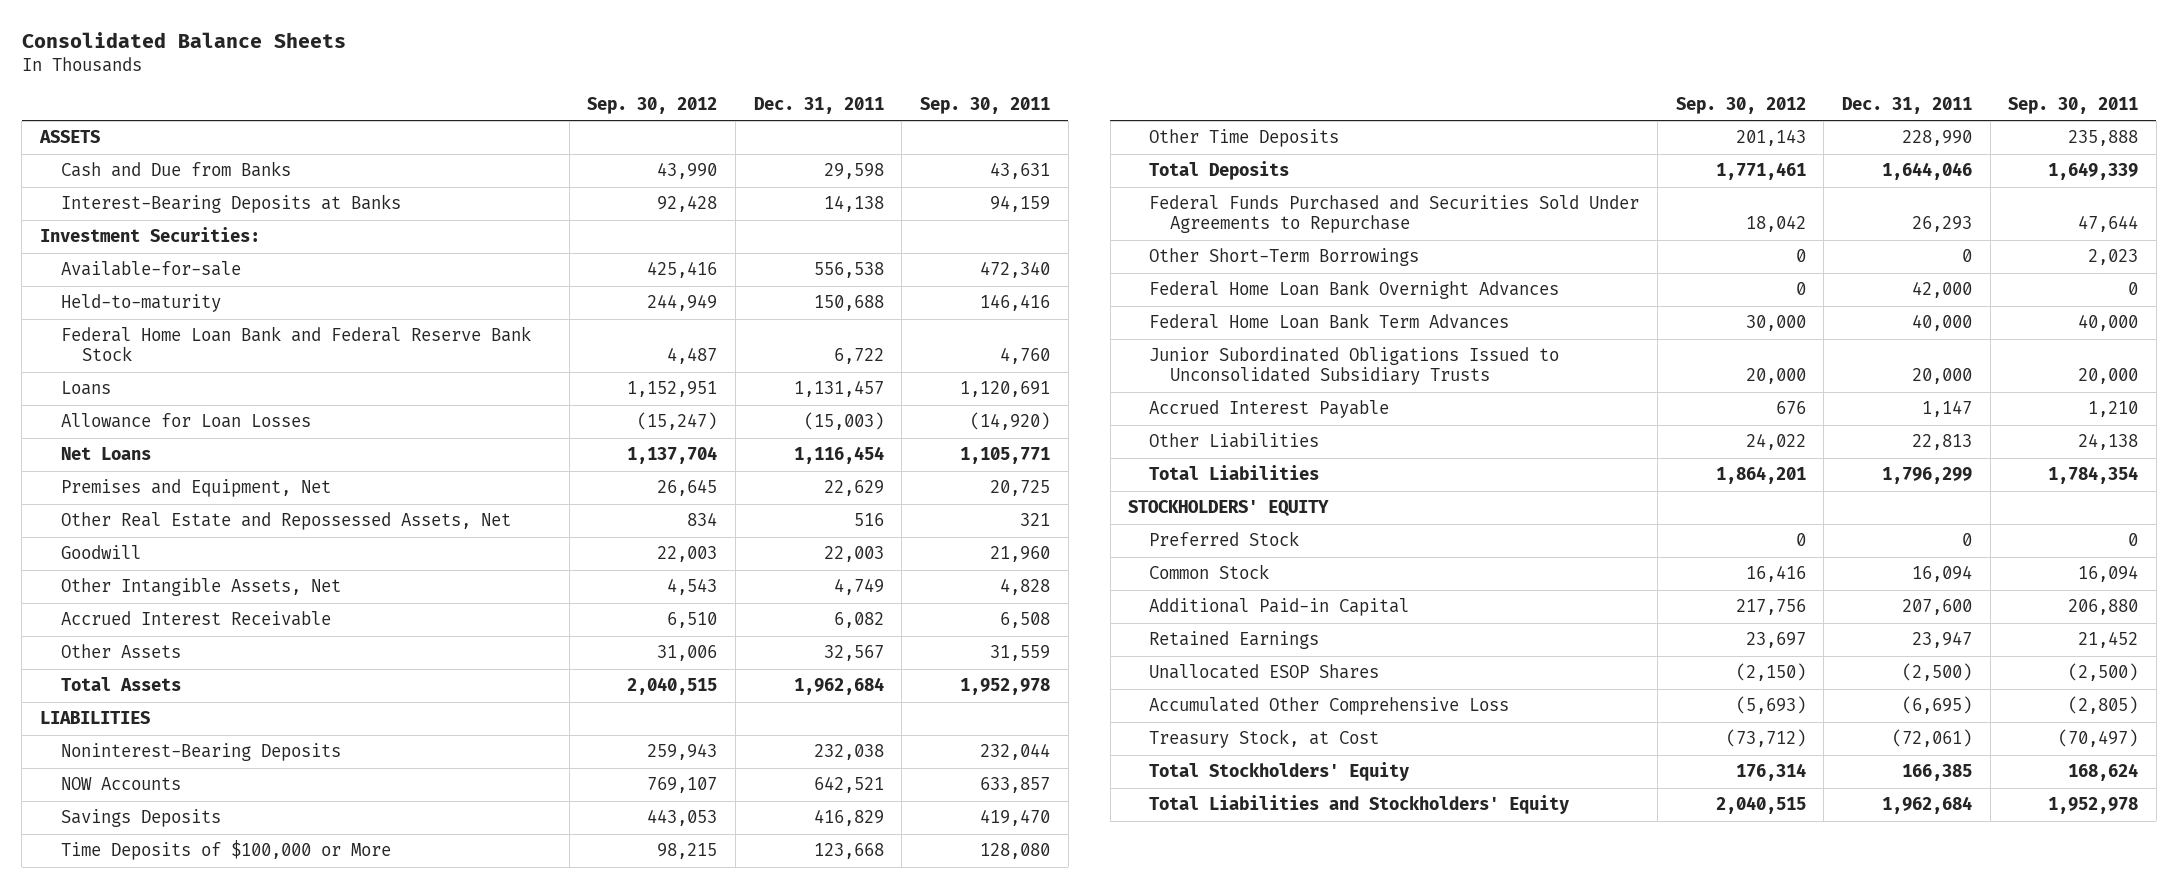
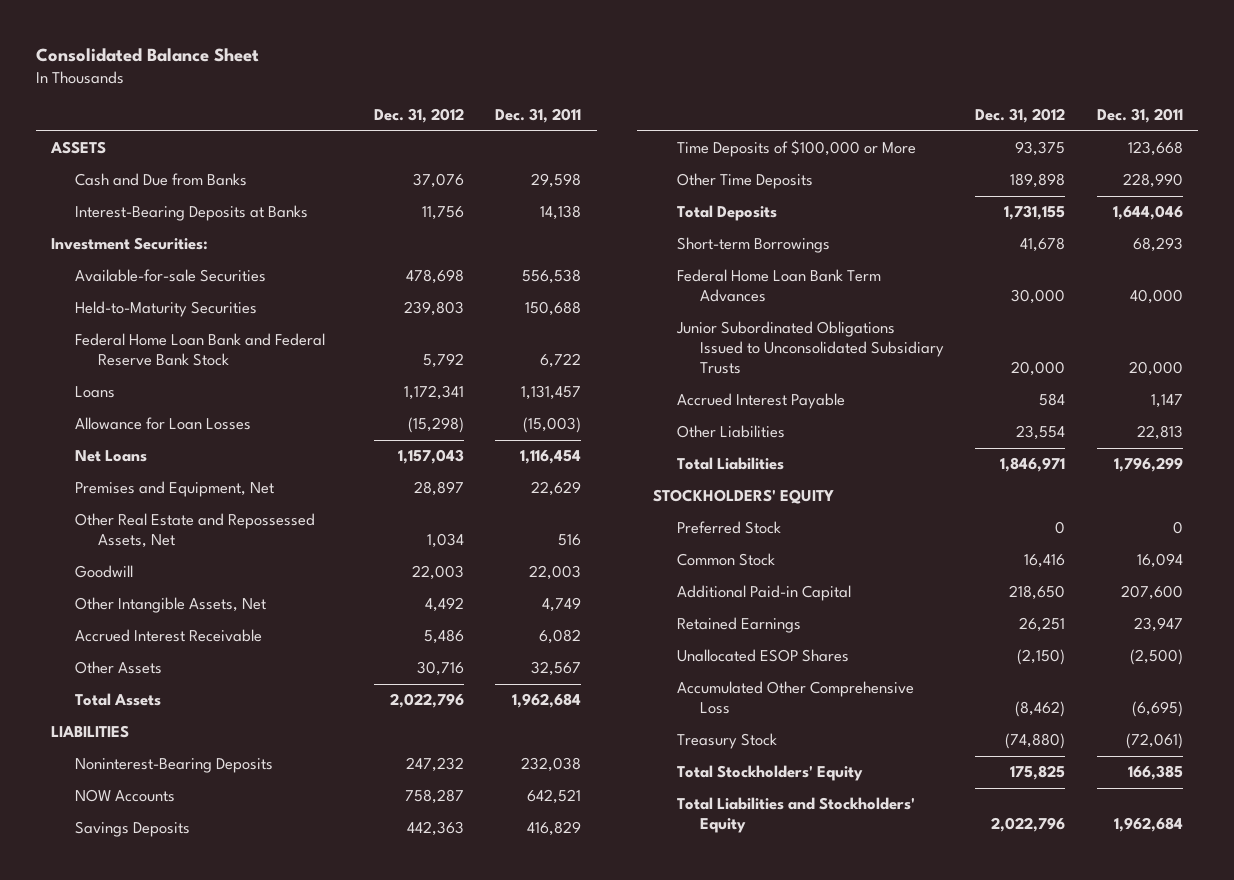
[21,32,346,49] Consolidated Balance Sheets -> [35,47,259,62] Consolidated Balance Sheet
[587,97,718,115] Sep. 30, 2012 -> none
[919,97,1050,115] Sep. 30, 2011 -> none
none -> [373,108,464,124] Dec. 31, 2012
[61,261,242,277] Available-for-sale -> [74,269,266,283] Available-for-sale Securities
[61,294,222,313] Held-to-maturity -> [74,301,257,318] Held-to-Maturity Securities
[1149,195,1640,234] Federal Funds Purchased and Securities Sold Under Agreements to Repurchase -> none
[1149,280,1560,300] Federal Home Loan Bank Overnight Advances -> none
[1149,248,1420,267] Other Short-Term Borrowings -> [676,237,830,254] Short-term Borrowings
[1961,249,1972,263] 0 -> [1132,237,1183,253] 68,293
[1149,729,1380,749] Treasury Stock, at Cost -> [676,733,777,750] Treasury Stock

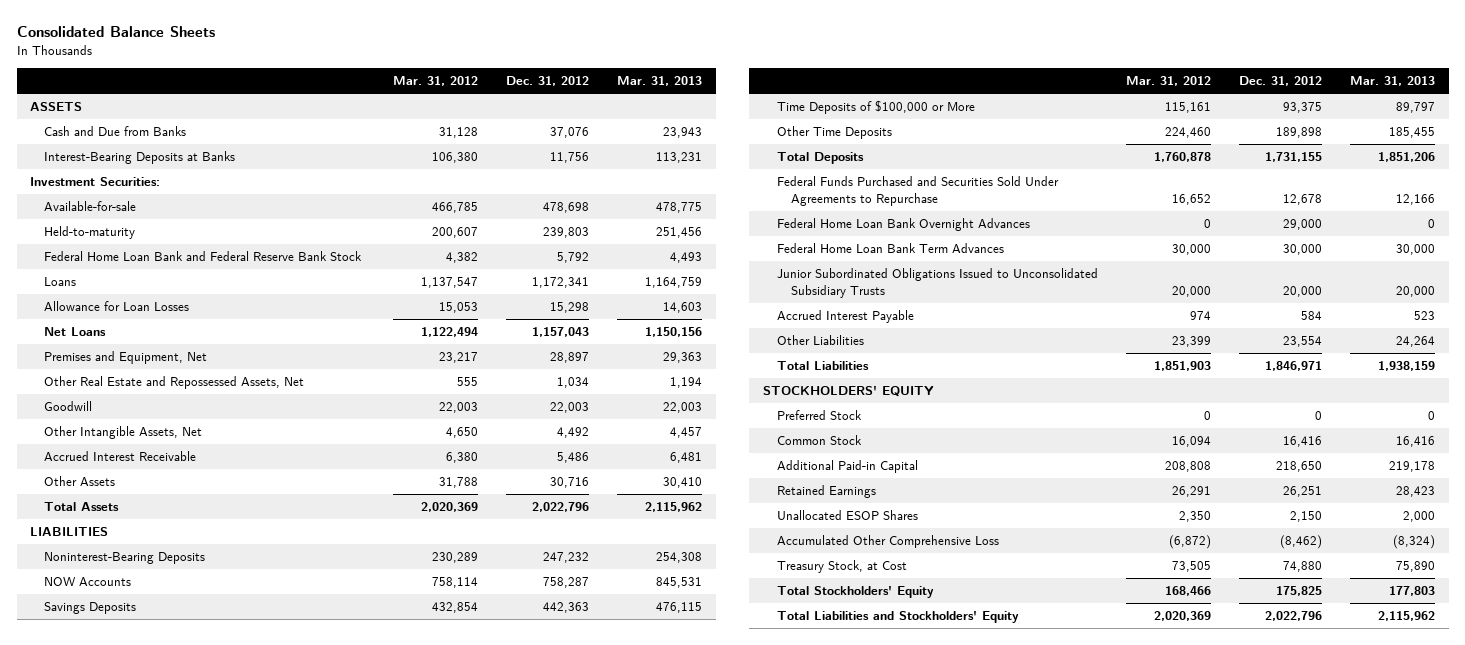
[35,47,259,62] Consolidated Balance Sheet -> [16,26,215,38] Consolidated Balance Sheets
[494,108,581,124] Dec. 31, 2011 -> none
none -> [393,76,479,87] Mar. 31, 2012
none -> [617,76,703,87] Mar. 31, 2013
[74,269,266,283] Available-for-sale Securities -> [44,201,137,212] Available-for-sale
[74,301,257,318] Held-to-Maturity Securities -> [44,226,136,240] Held-to-maturity
[407,417,464,434] (15,298) -> [550,302,590,314] 15,298
[676,237,830,254] Short-term Borrowings -> none
none -> [776,176,1059,207] Federal Funds Purchased and Securities Sold Under Agreements to Repurchase
none -> [776,218,1030,232] Federal Home Loan Bank Overnight Advances
[1017,649,1066,666] (2,150) -> [1289,511,1322,523] 2,150
[676,733,777,750] Treasury Stock -> [776,560,907,574] Treasury Stock, at Cost
[1005,733,1066,750] (74,880) -> [1282,561,1322,573] 74,880

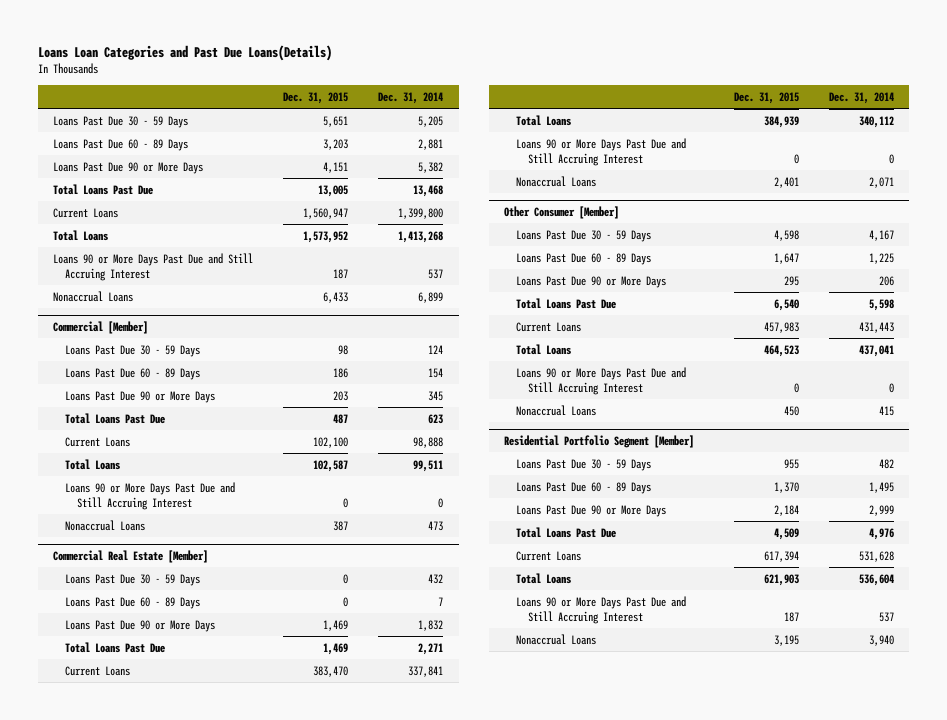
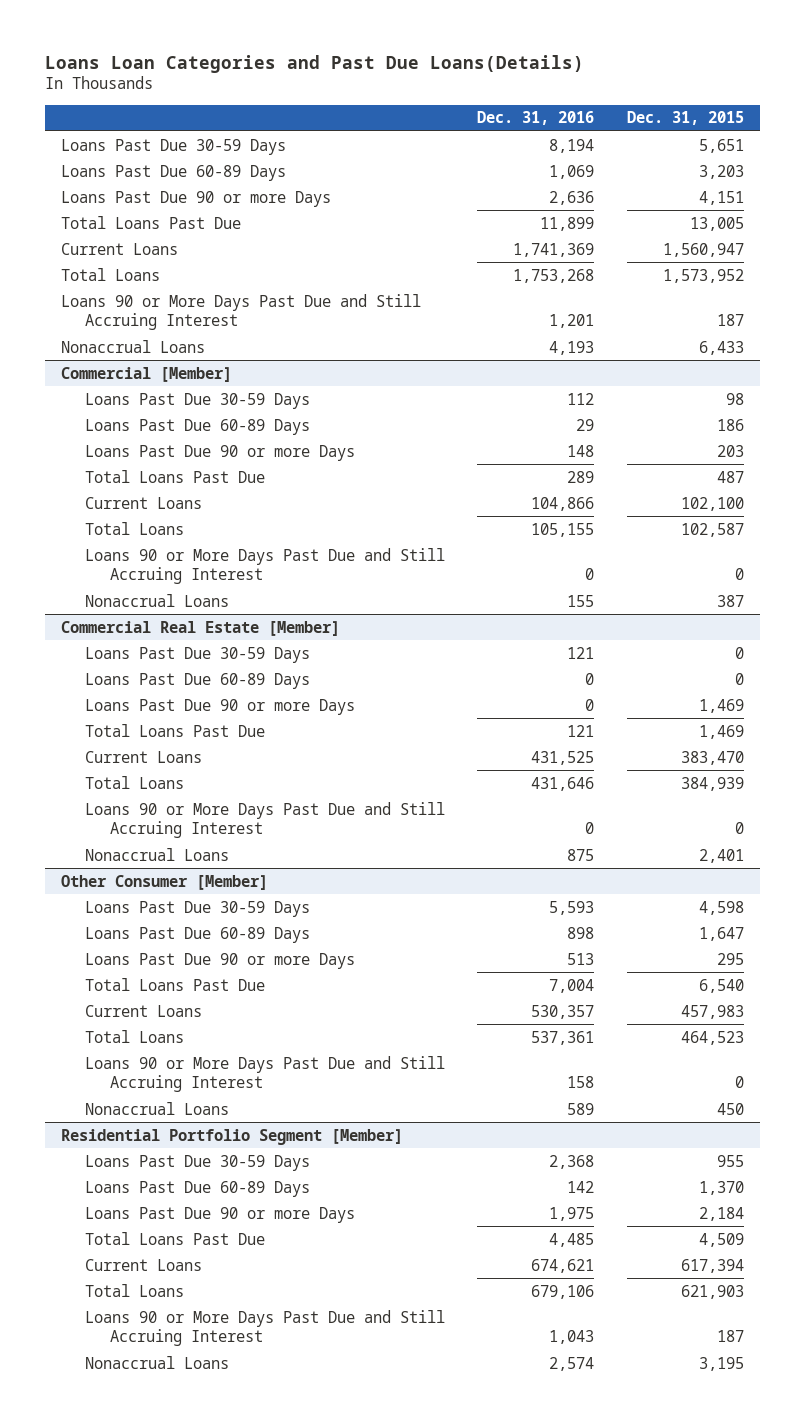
[378,91,444,104] Dec. 31, 2014 -> none
none -> [477,111,595,126] Dec. 31, 2016
[53,115,189,128] Loans Past Due 30 - 59 Days -> [60,138,286,155] Loans Past Due 30-59 Days
[53,138,189,151] Loans Past Due 60 - 89 Days -> [60,164,286,181] Loans Past Due 60-89 Days
[53,161,204,174] Loans Past Due 90 or More Days -> [60,190,331,207] Loans Past Due 90 or more Days
[65,344,201,357] Loans Past Due 30 - 59 Days -> [85,392,311,409] Loans Past Due 30-59 Days
[65,367,201,380] Loans Past Due 60 - 89 Days -> [85,418,311,435] Loans Past Due 60-89 Days
[65,390,216,403] Loans Past Due 90 or More Days -> [85,444,356,461] Loans Past Due 90 or more Days
[65,573,201,586] Loans Past Due 30 - 59 Days -> [85,646,311,663] Loans Past Due 30-59 Days
[65,596,201,609] Loans Past Due 60 - 89 Days -> [85,672,311,689] Loans Past Due 60-89 Days
[65,619,216,632] Loans Past Due 90 or More Days -> [85,698,356,715] Loans Past Due 90 or more Days
[515,229,651,242] Loans Past Due 30 - 59 Days -> [85,900,311,917] Loans Past Due 30-59 Days
[515,252,651,265] Loans Past Due 60 - 89 Days -> [85,926,311,943] Loans Past Due 60-89 Days
[515,275,666,288] Loans Past Due 90 or More Days -> [85,952,356,969] Loans Past Due 90 or more Days
[515,458,651,471] Loans Past Due 30 - 59 Days -> [85,1154,311,1171] Loans Past Due 30-59 Days
[515,481,651,494] Loans Past Due 60 - 89 Days -> [85,1180,311,1197] Loans Past Due 60-89 Days
[515,504,666,517] Loans Past Due 90 or More Days -> [85,1206,356,1223] Loans Past Due 90 or more Days

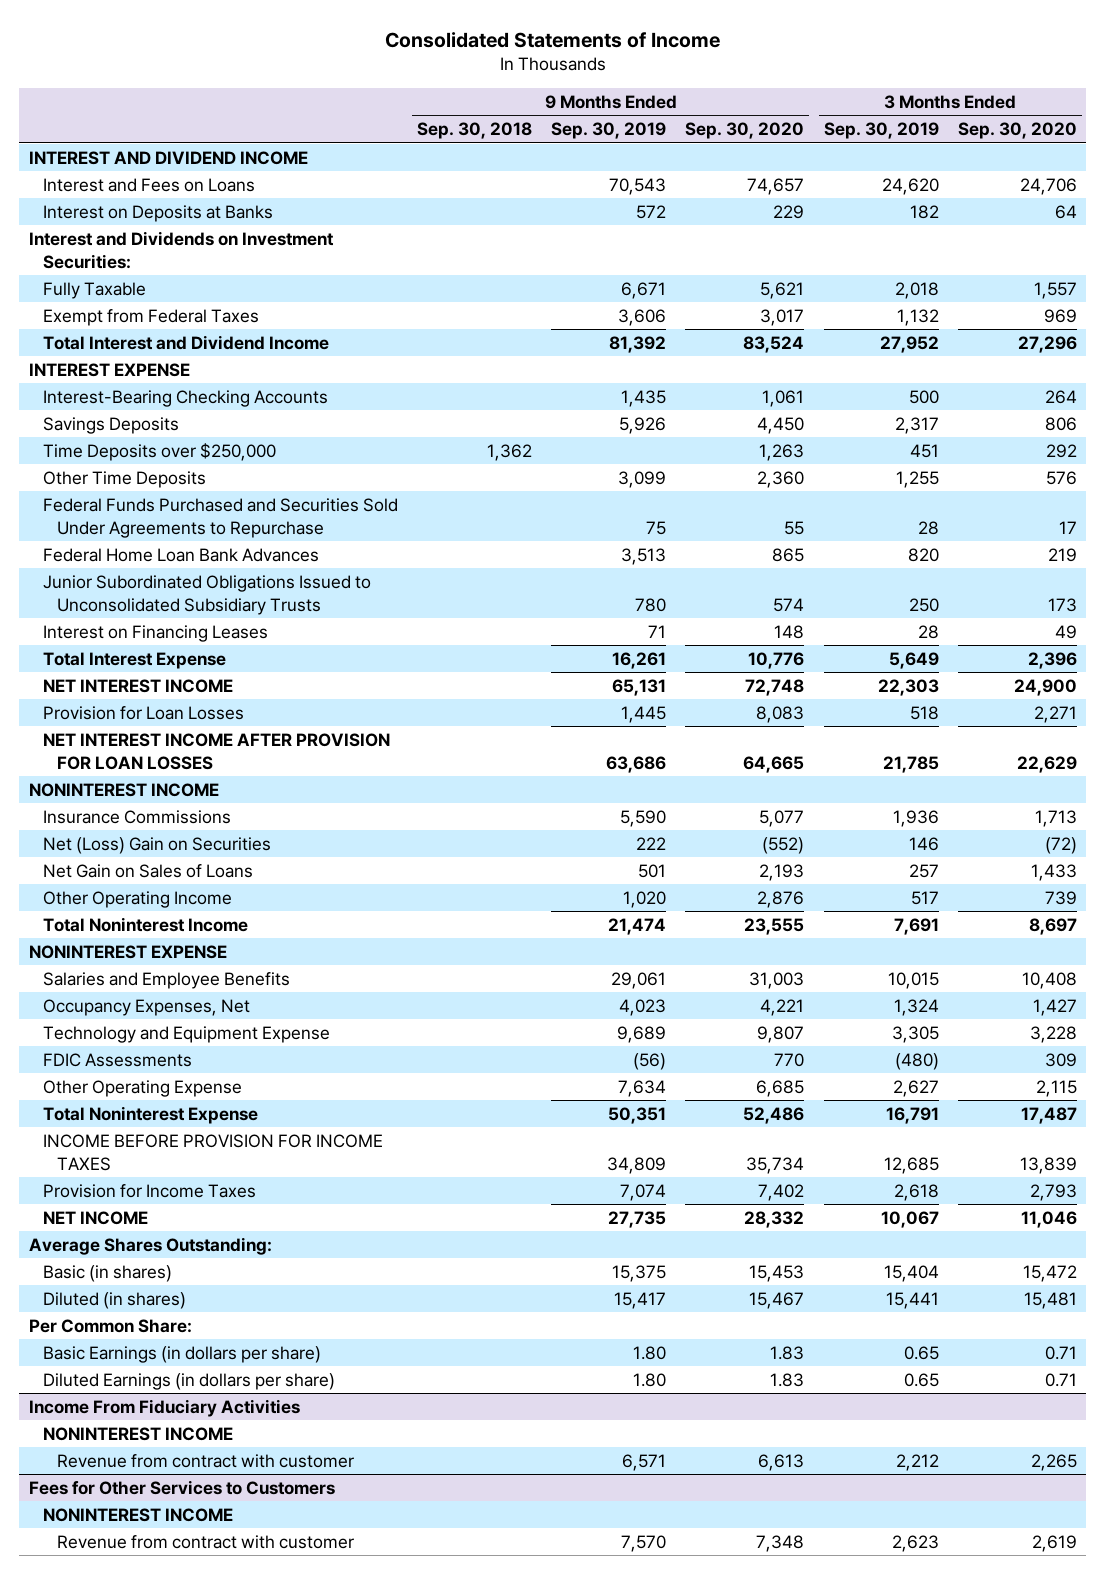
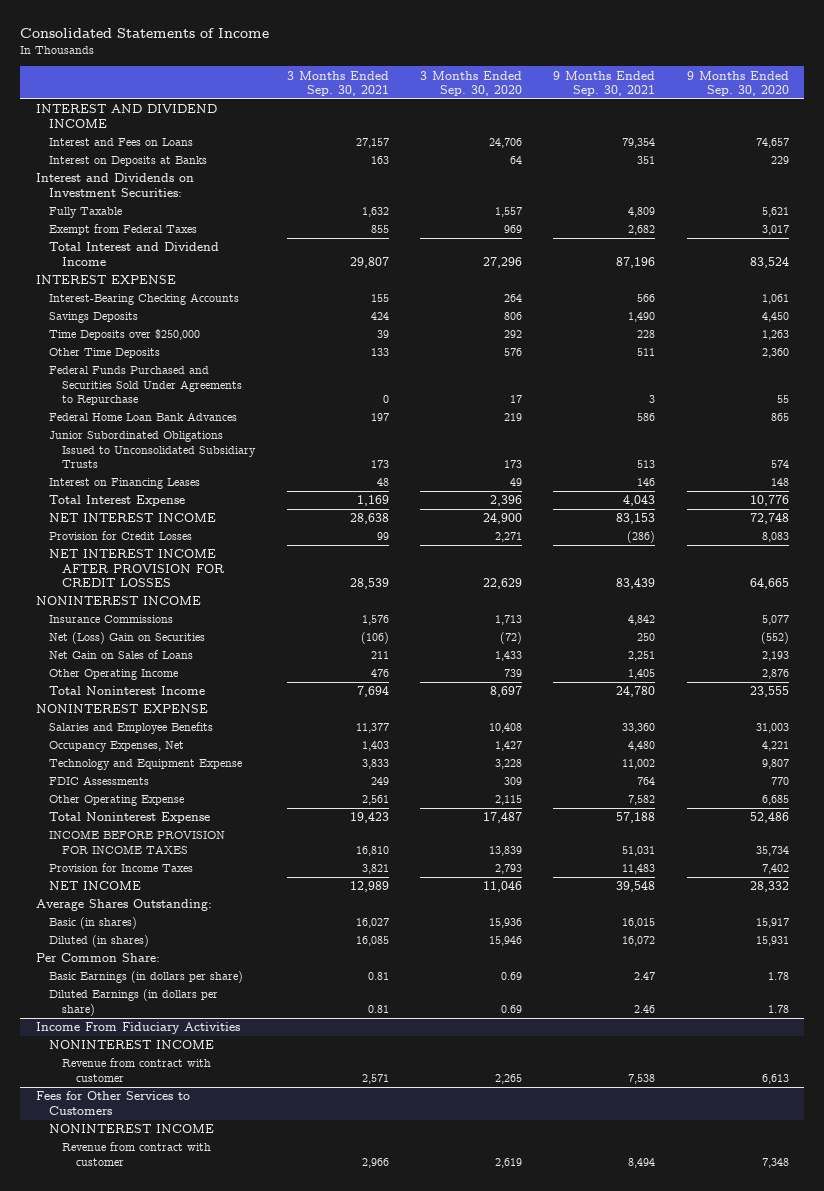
[416,122,532,140] Sep. 30, 2018 -> none
[551,122,667,140] Sep. 30, 2019 -> none
[823,122,939,140] Sep. 30, 2019 -> none
none -> [286,70,389,96] 3 Months Ended Sep. 30, 2021
none -> [553,70,656,96] 9 Months Ended Sep. 30, 2021
[42,705,244,720] Provision for Loan Losses -> [49,531,193,541] Provision for Credit Losses
[42,732,390,770] NET INTEREST INCOME AFTER PROVISION FOR LOAN LOSSES -> [49,549,226,587] NET INTEREST INCOME AFTER PROVISION FOR CREDIT LOSSES
[749,1264,805,1282] 15,453 -> [755,918,789,929] 15,917
[1022,1264,1077,1282] 15,472 -> [489,918,523,929] 15,936
[749,1291,805,1309] 15,467 -> [755,936,789,947] 15,931
[1023,1291,1077,1309] 15,481 -> [489,936,523,947] 15,946
[770,1345,805,1360] 1.83 -> [767,972,789,981] 1.78
[1044,1345,1077,1360] 0.71 -> [501,972,523,981] 0.69
[770,1372,805,1387] 1.83 -> [767,1004,789,1013] 1.78
[1044,1372,1077,1387] 0.71 -> [501,1004,523,1013] 0.69

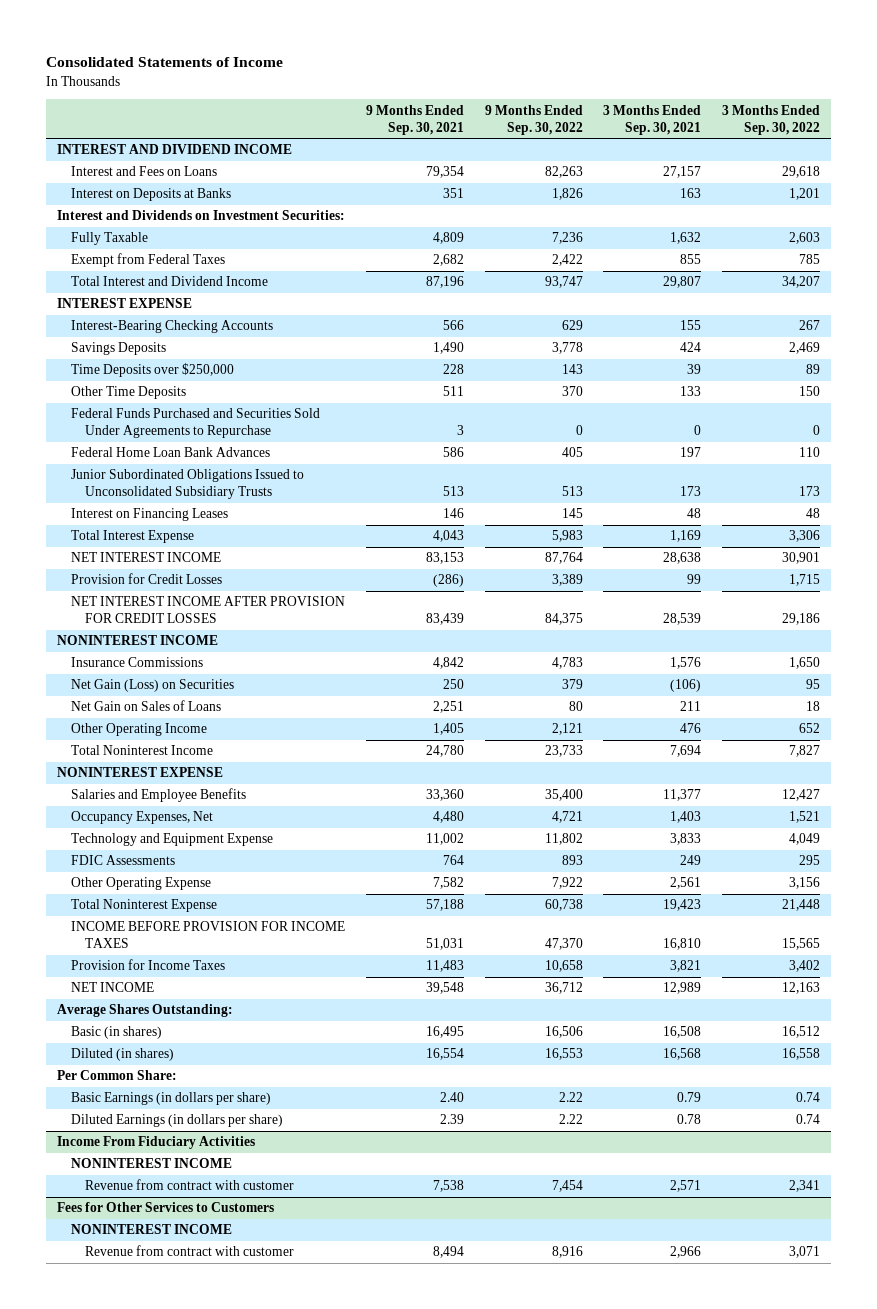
[420,70,523,96] 3 Months Ended Sep. 30, 2020 -> none
[686,70,789,96] 9 Months Ended Sep. 30, 2020 -> none
none -> [484,104,583,135] 9 Months Ended Sep. 30, 2022
none -> [722,104,821,135] 3 Months Ended Sep. 30, 2022
[49,632,206,645] Net (Loss) Gain on Securities -> [70,679,234,693] Net Gain (Loss) on Securities
[355,918,389,929] 16,027 -> [663,1026,702,1039] 16,508
[622,918,656,929] 16,015 -> [425,1026,464,1039] 16,495
[355,936,389,947] 16,085 -> [663,1048,702,1061] 16,568
[622,936,656,947] 16,072 -> [425,1048,464,1061] 16,554
[367,972,389,981] 0.81 -> [677,1092,702,1103] 0.79
[634,972,656,981] 2.47 -> [439,1092,464,1103] 2.40
[367,1004,389,1013] 0.81 -> [677,1114,702,1125] 0.78
[634,1004,656,1013] 2.46 -> [439,1114,464,1125] 2.39

